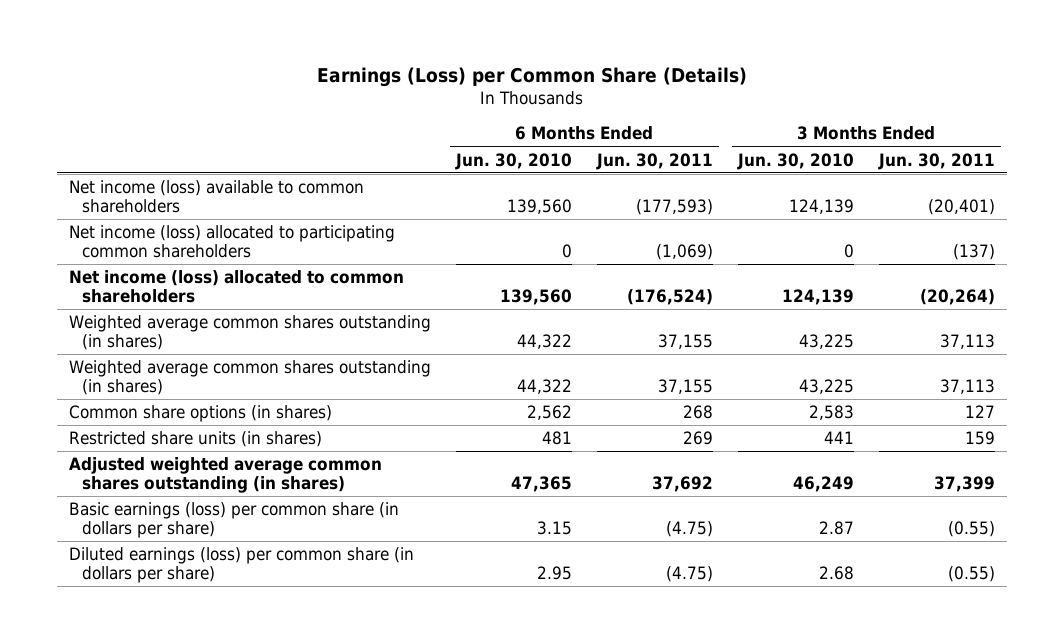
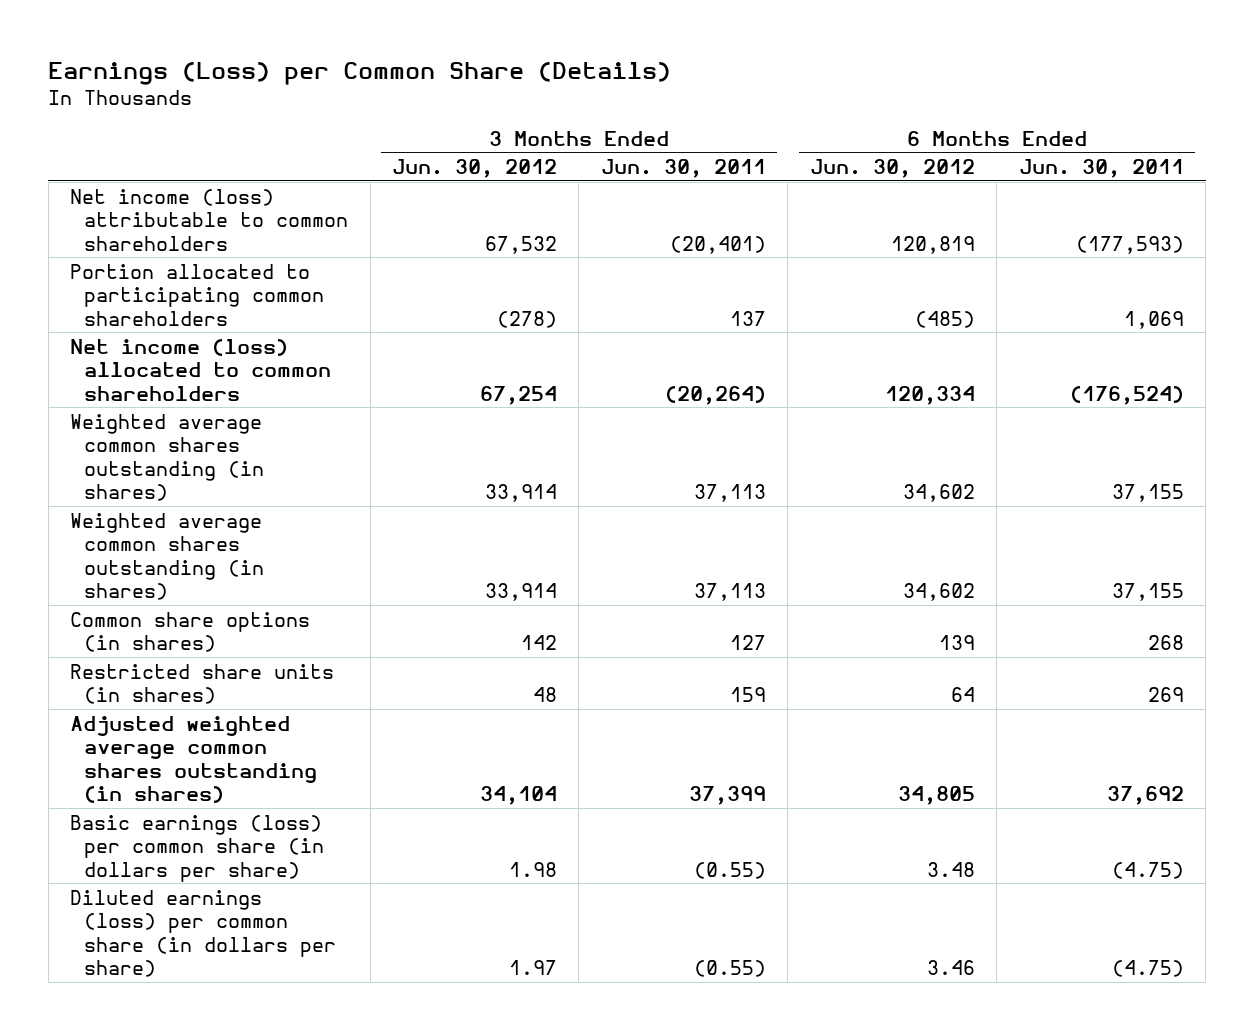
[454,152,572,170] Jun. 30, 2010 -> none
[736,152,854,170] Jun. 30, 2010 -> none
none -> [392,159,558,179] Jun. 30, 2012
none -> [809,159,975,179] Jun. 30, 2012
[68,180,364,214] Net income (loss) available to common shareholders -> [70,188,349,251] Net income (loss) attributable to common shareholders
[68,225,395,259] Net income (loss) allocated to participating common shareholders -> [70,263,325,326] Portion allocated to participating common shareholders
[655,244,713,261] (1,069) -> [1123,310,1184,329] 1,069
[952,244,995,261] (137) -> [729,310,766,326] 137

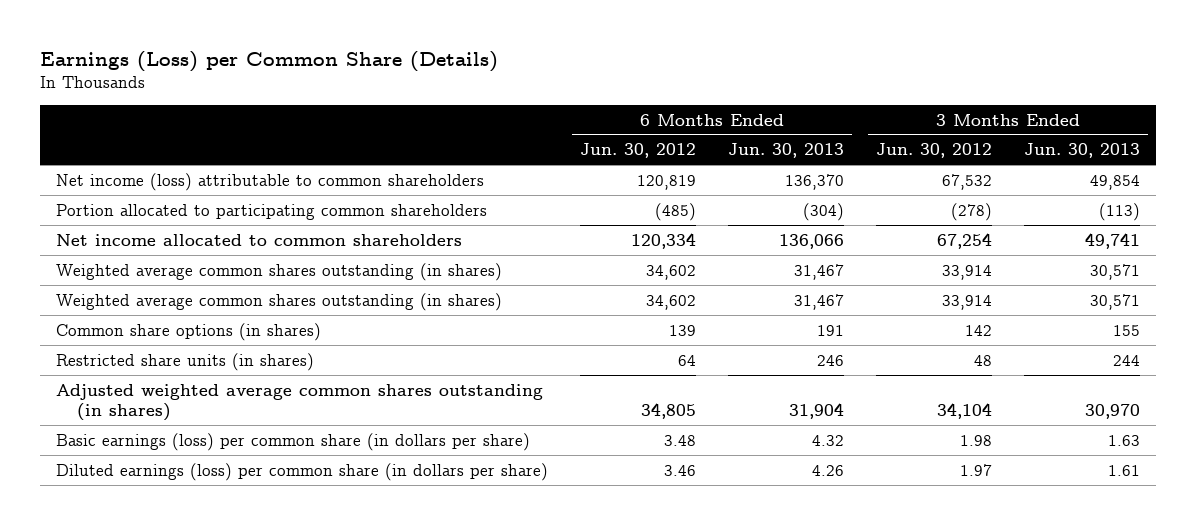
[600,159,766,179] Jun. 30, 2011 -> none
[1018,159,1184,179] Jun. 30, 2011 -> none
none -> [727,143,844,159] Jun. 30, 2013
none -> [1024,143,1141,159] Jun. 30, 2013
[70,338,332,401] Net income (loss) allocated to common shareholders -> [55,233,462,246] Net income allocated to common shareholders

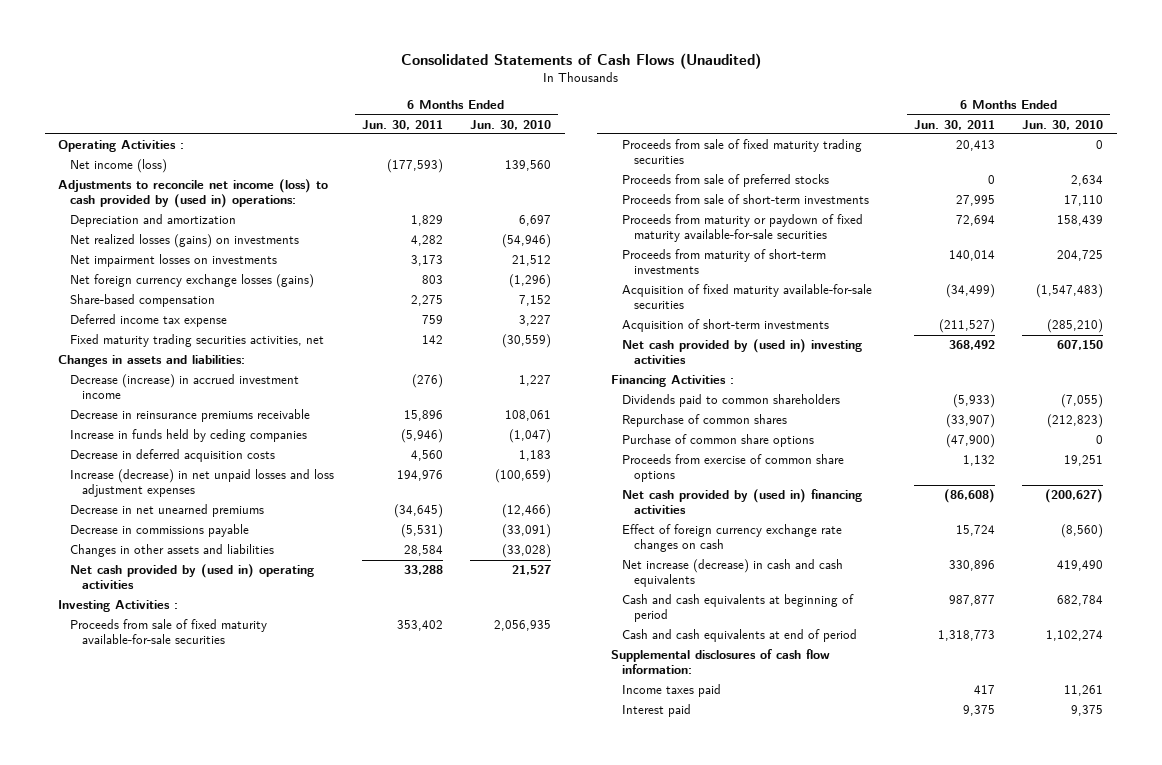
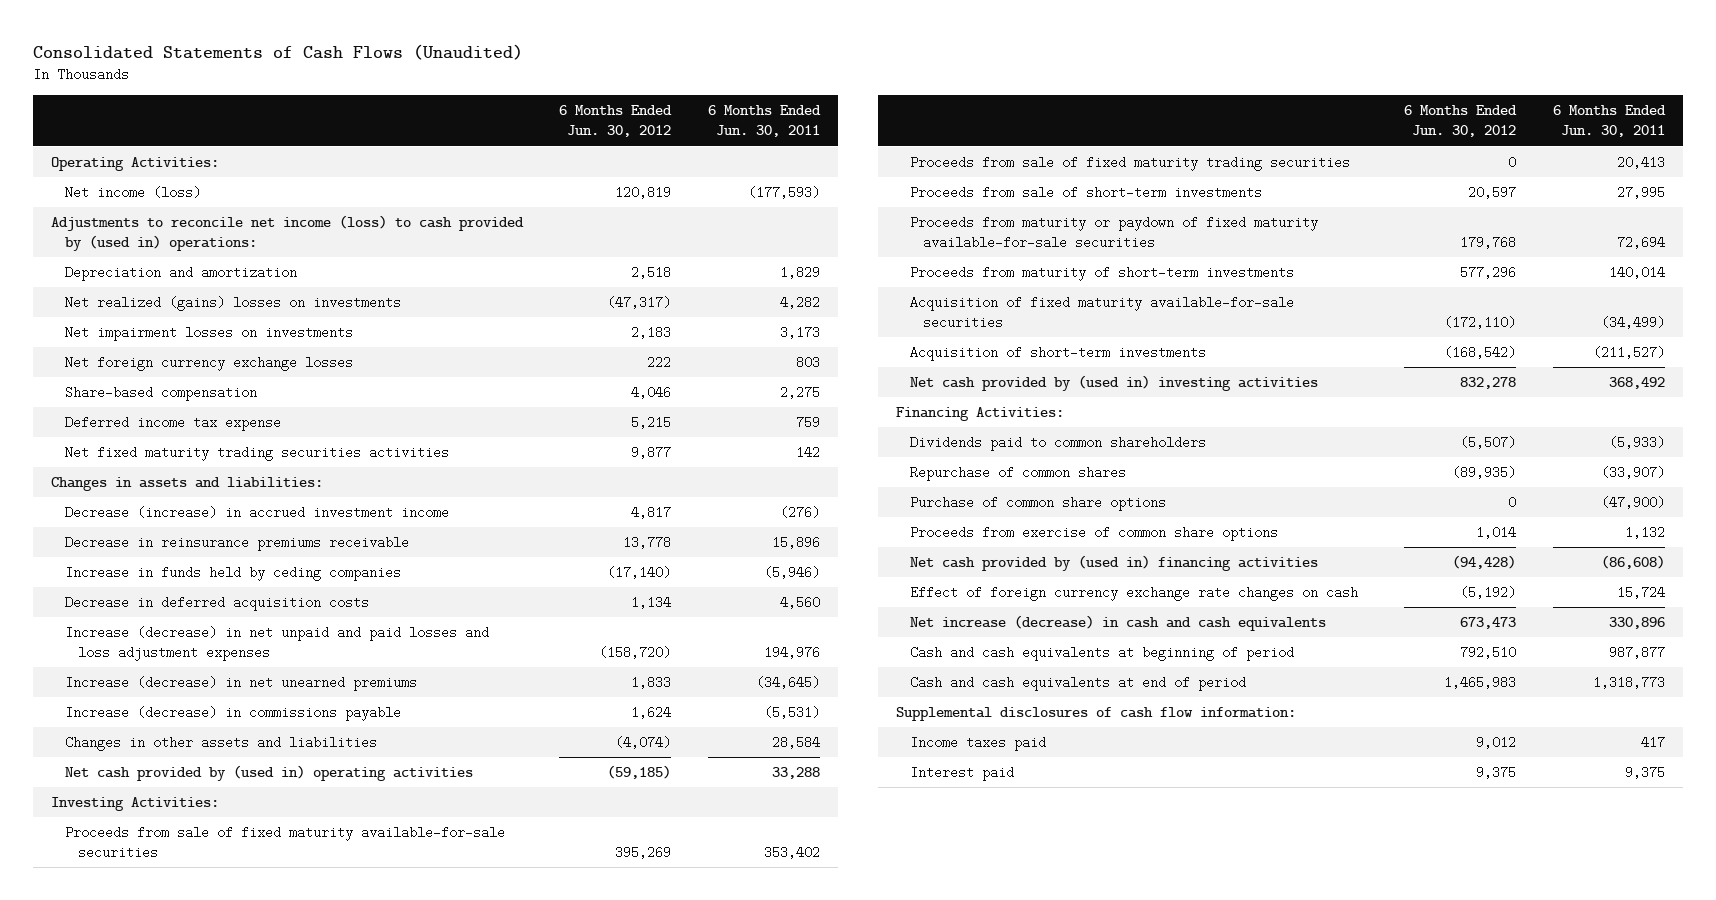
[470,119,552,130] Jun. 30, 2010 -> none
none -> [559,105,673,138] 6 Months Ended Jun. 30, 2012
[58,140,185,153] Operating Activities : -> [51,157,220,172] Operating Activities:
[70,234,300,249] Net realized losses (gains) on investments -> [64,296,401,312] Net realized (gains) losses on investments
[70,274,315,289] Net foreign currency exchange losses (gains) -> [64,356,353,372] Net foreign currency exchange losses
[70,334,325,348] Fixed maturity trading securities activities, net -> [64,446,449,462] Net fixed maturity trading securities activities
[70,469,335,498] Increase (decrease) in net unpaid losses and loss adjustment expenses -> [64,626,489,662] Increase (decrease) in net unpaid and paid losses and loss adjustment expenses
[70,504,265,518] Decrease in net unearned premiums -> [64,676,417,692] Increase (decrease) in net unearned premiums
[70,524,250,538] Decrease in commissions payable -> [64,706,401,722] Increase (decrease) in commissions payable
[58,600,179,613] Investing Activities : -> [51,797,220,812] Investing Activities:
[622,174,830,188] Proceeds from sale of preferred stocks -> none
[610,375,734,388] Financing Activities : -> [896,407,1065,422] Financing Activities:

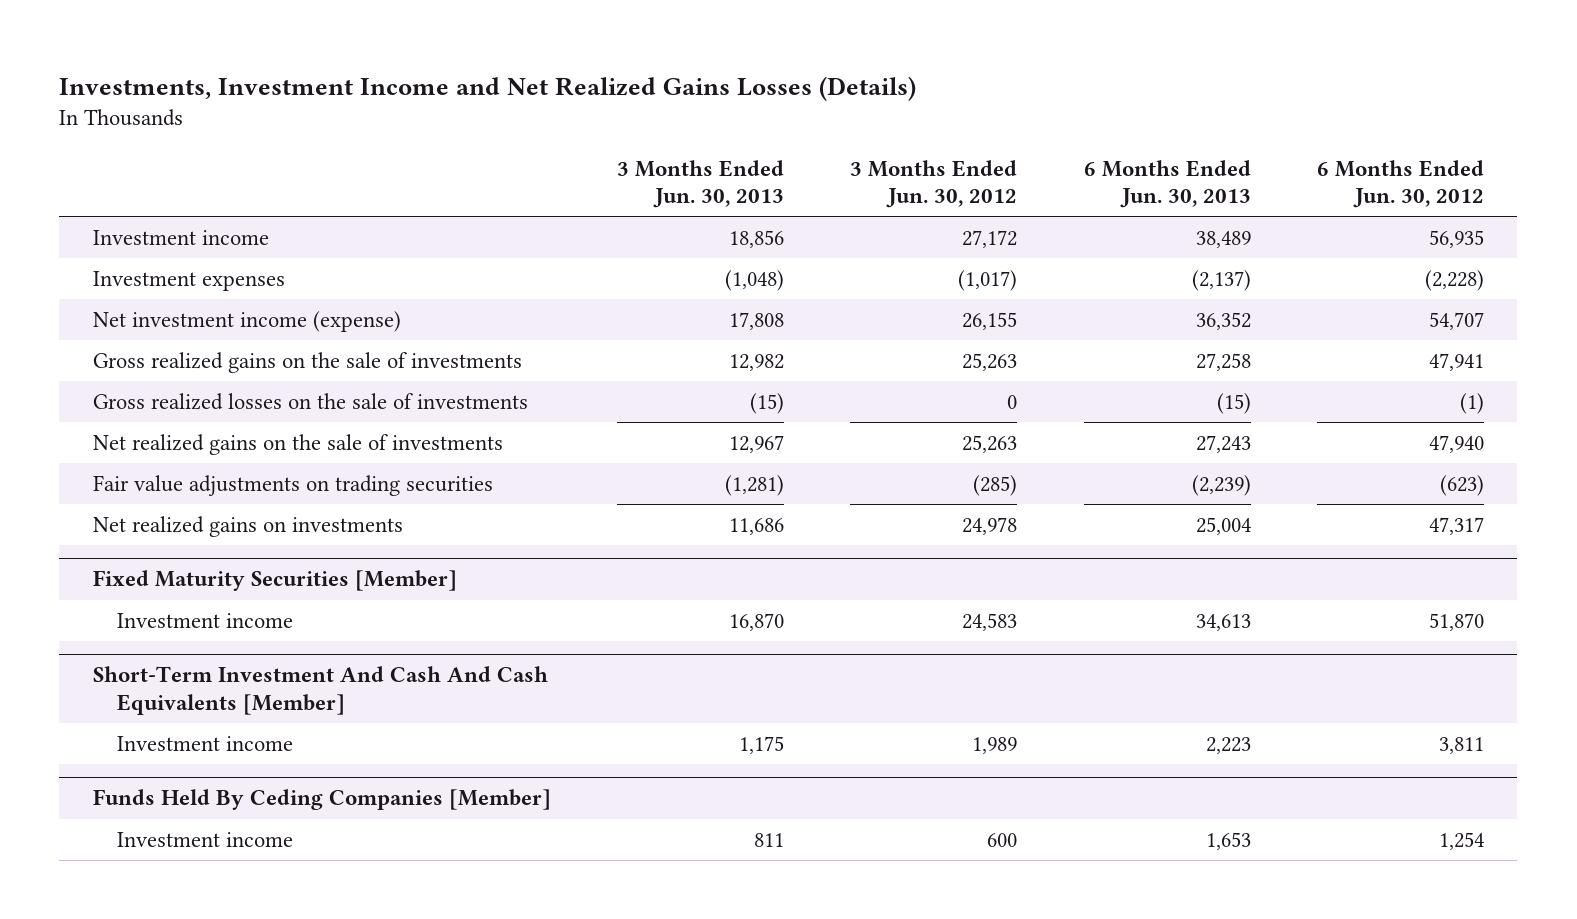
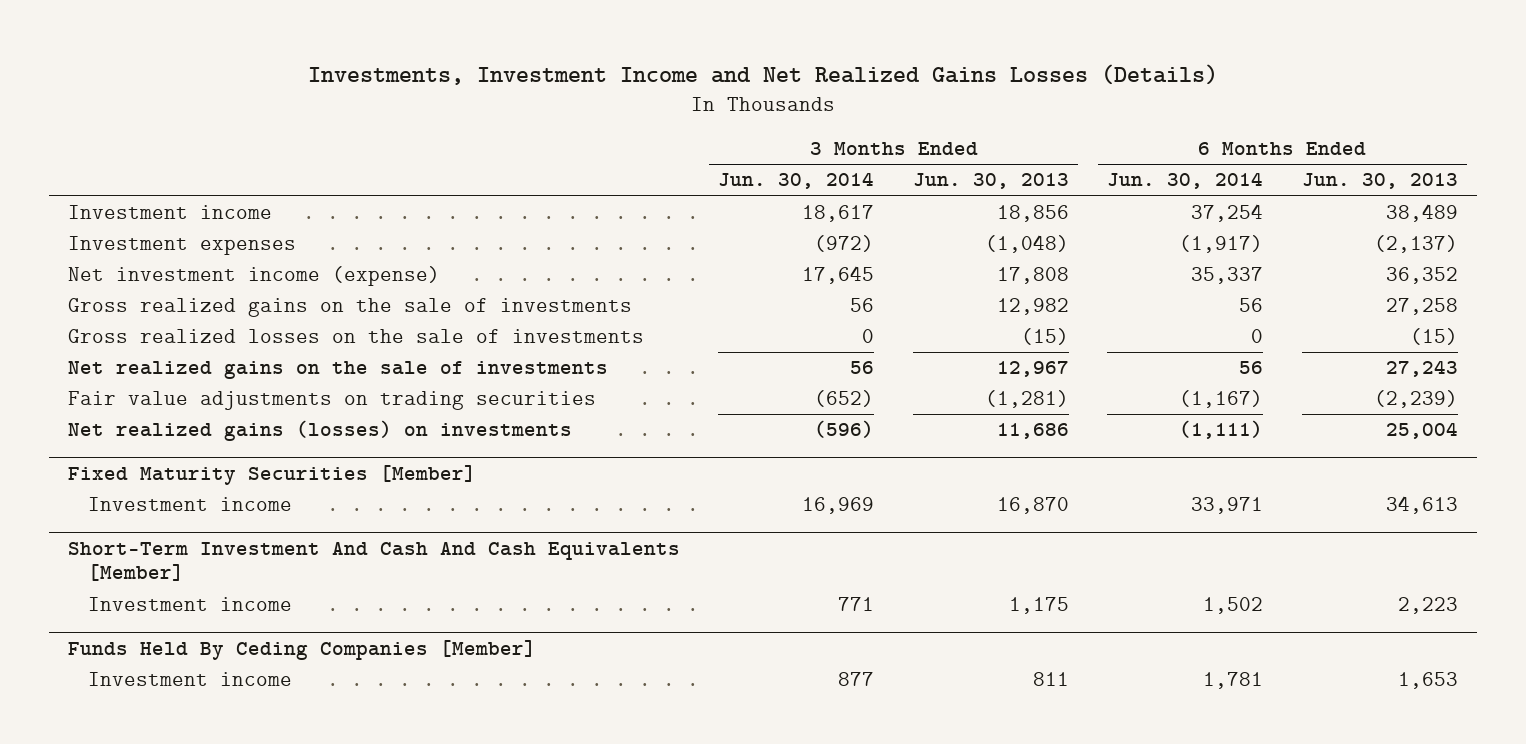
[850,159,1018,208] 3 Months Ended Jun. 30, 2012 -> none
[1317,159,1485,208] 6 Months Ended Jun. 30, 2012 -> none
none -> [718,172,875,190] Jun. 30, 2014
none -> [1107,172,1264,190] Jun. 30, 2014
[92,515,403,537] Net realized gains on investments -> [68,420,573,442] Net realized gains (losses) on investments

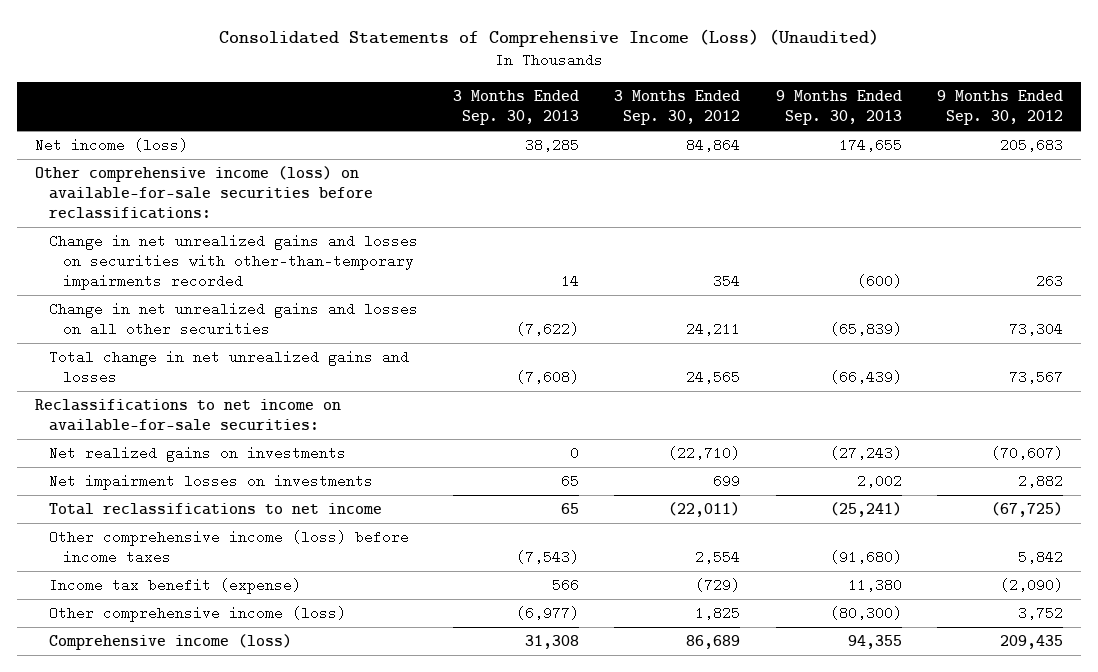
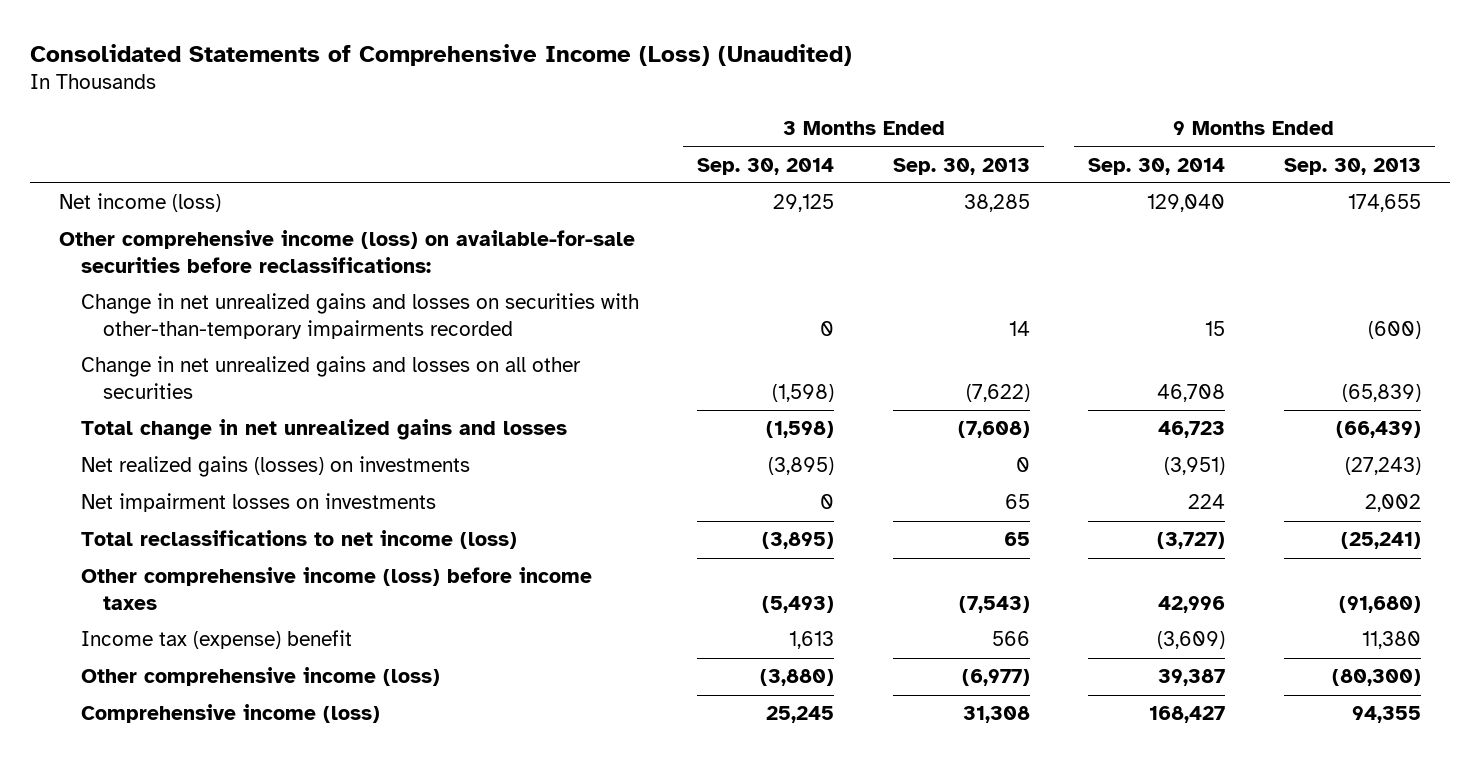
[614,90,741,126] 3 Months Ended Sep. 30, 2012 -> none
[937,90,1064,126] 9 Months Ended Sep. 30, 2012 -> none
none -> [697,157,835,175] Sep. 30, 2014
none -> [1088,157,1226,175] Sep. 30, 2014
[34,399,341,432] Reclassifications to net income on available-for-sale securities: -> none
[48,446,346,463] Net realized gains on investments -> [81,456,471,478] Net realized gains (losses) on investments
[48,503,382,516] Total reclassifications to net income -> [81,530,518,550] Total reclassifications to net income (loss)
[48,578,301,595] Income tax benefit (expense) -> [81,630,353,650] Income tax (expense) benefit

